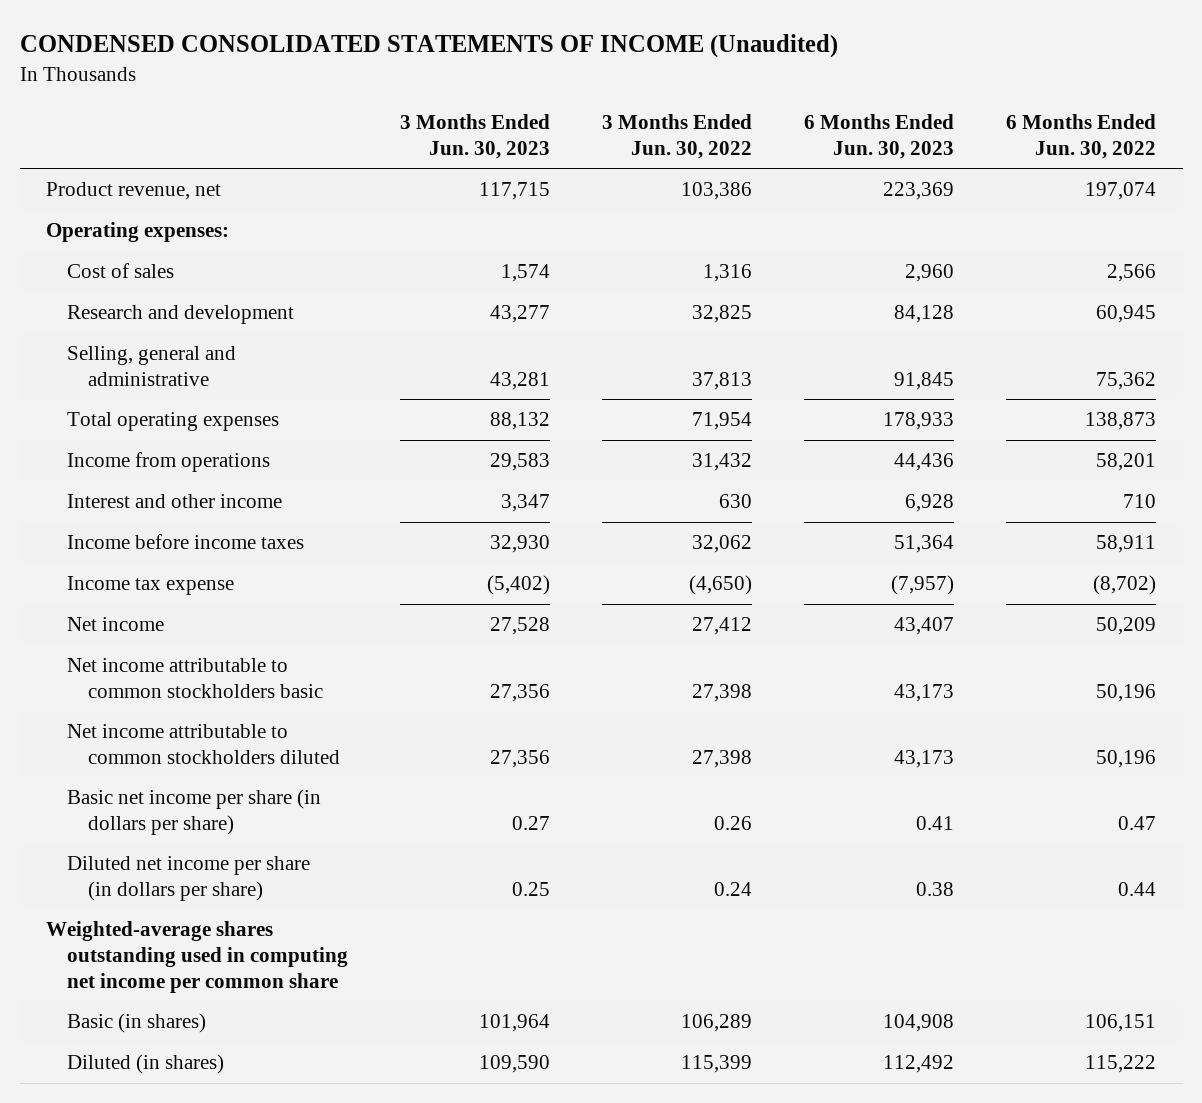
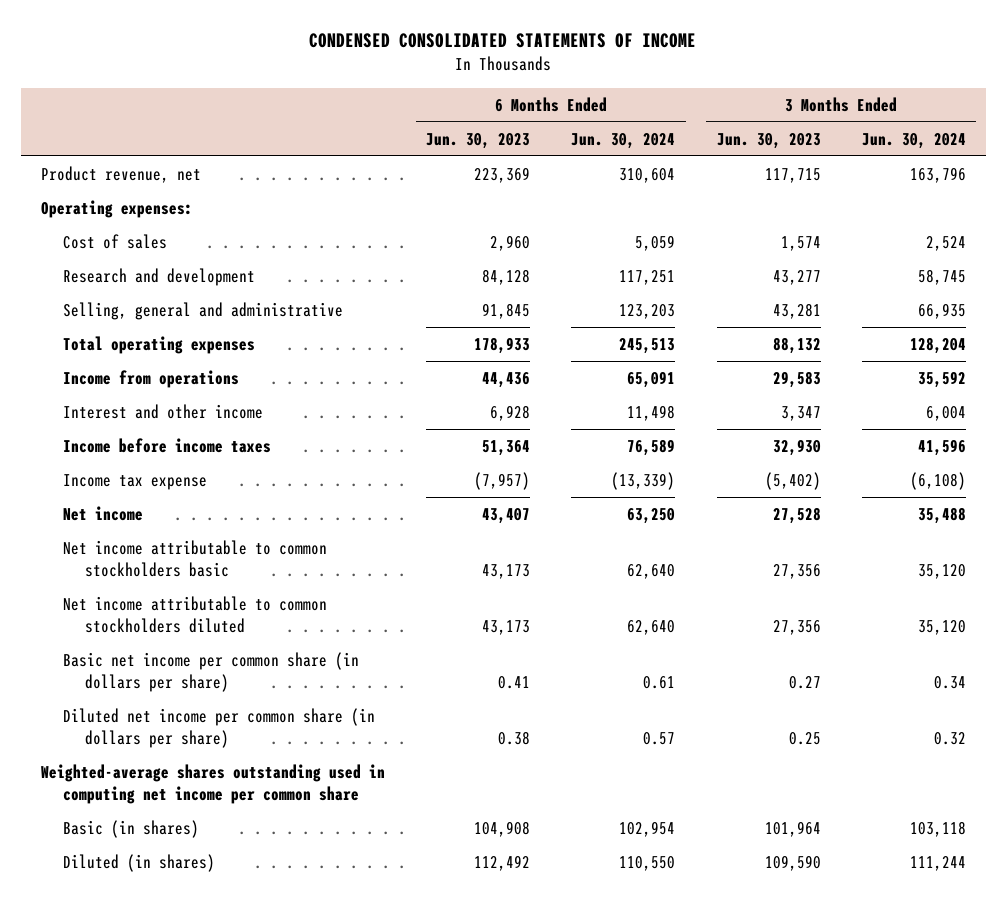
[19,34,838,59] CONDENSED CONSOLIDATED STATEMENTS OF INCOME (Unaudited) -> [309,33,697,49] CONDENSED CONSOLIDATED STATEMENTS OF INCOME
[602,114,753,159] 3 Months Ended Jun. 30, 2022 -> none
[1006,114,1157,159] 6 Months Ended Jun. 30, 2022 -> none
none -> [571,132,676,149] Jun. 30, 2024
none -> [861,132,966,149] Jun. 30, 2024
[66,789,321,835] Basic net income per share (in dollars per share) -> [63,652,360,693] Basic net income per common share (in dollars per share)
[66,856,310,901] Diluted net income per share (in dollars per share) -> [63,708,376,749] Diluted net income per common share (in dollars per share)

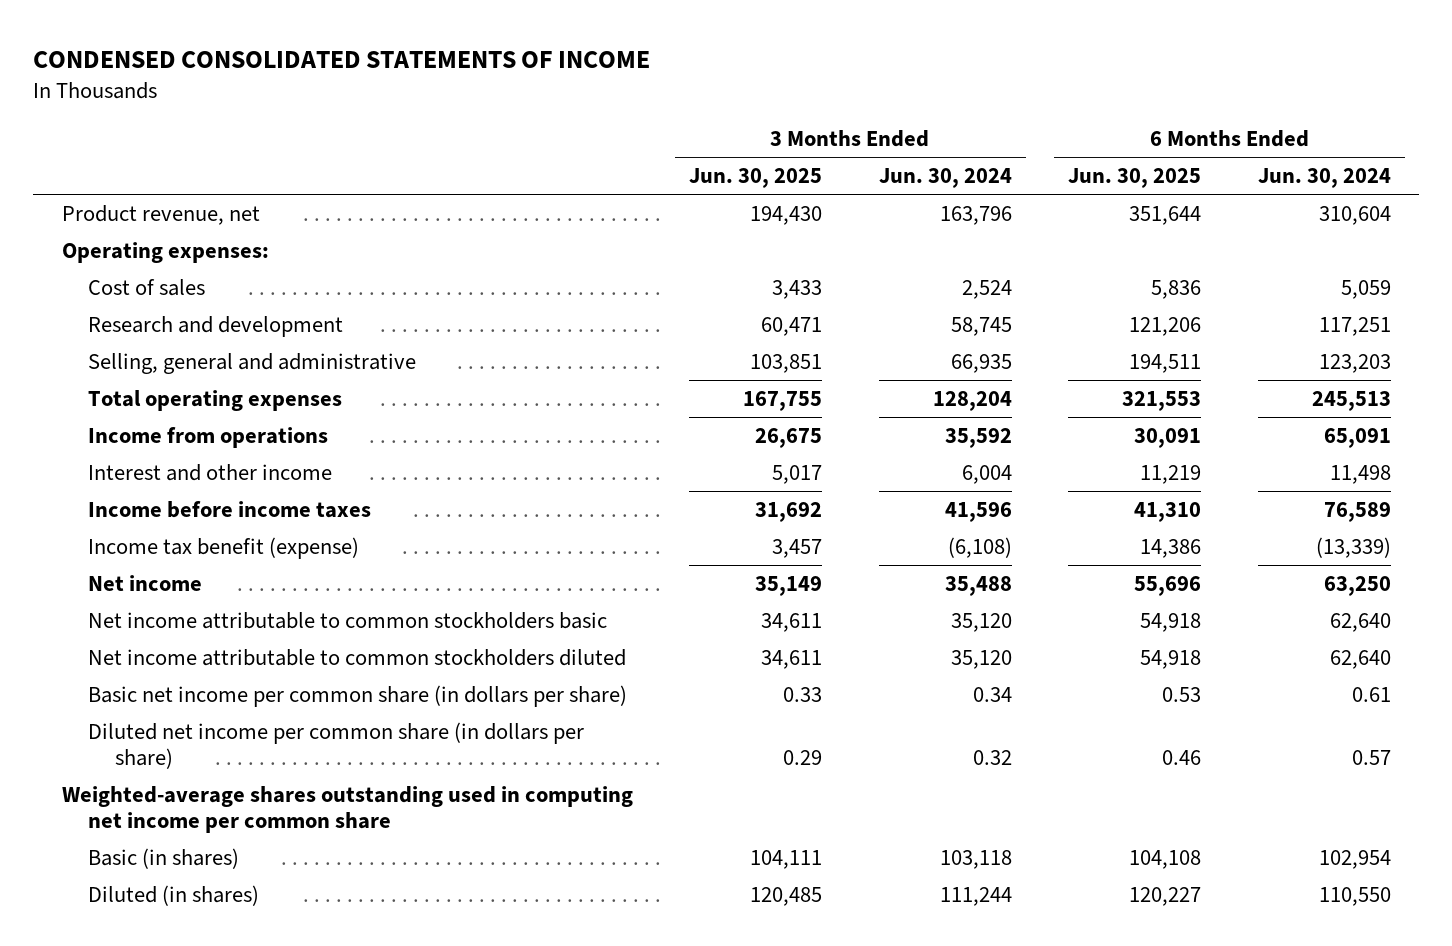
[426,132,531,149] Jun. 30, 2023 -> none
[716,132,821,149] Jun. 30, 2023 -> none
none -> [689,168,823,189] Jun. 30, 2025
none -> [1068,168,1202,189] Jun. 30, 2025
[63,474,208,491] Income tax expense -> [88,536,360,559] Income tax benefit (expense)

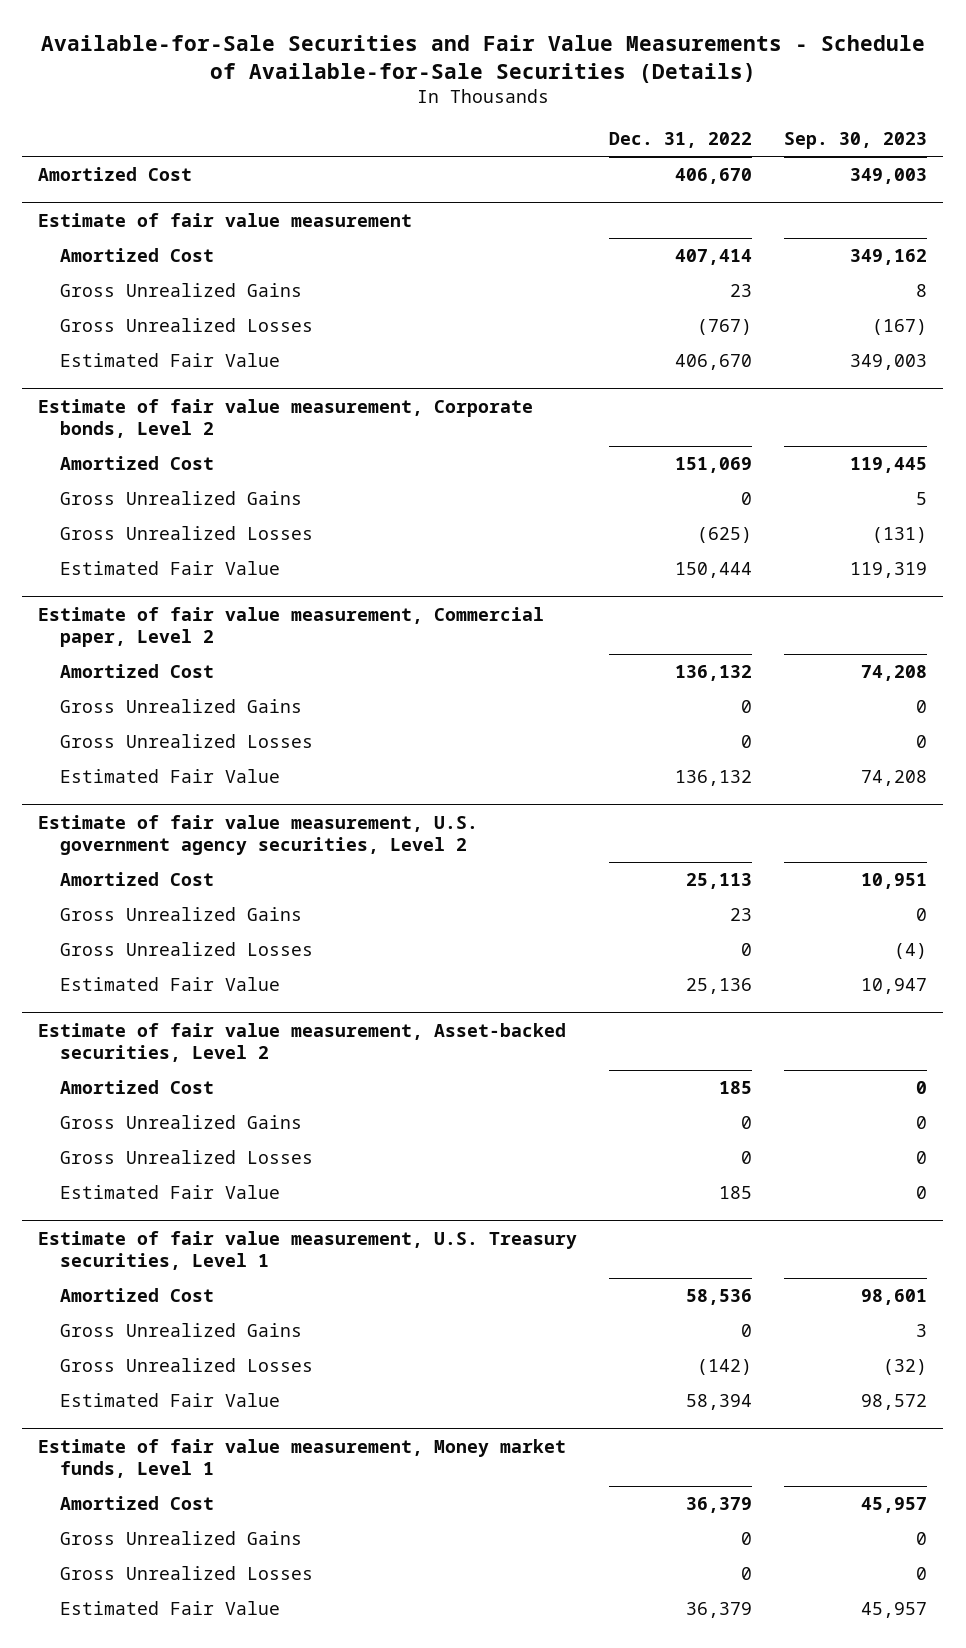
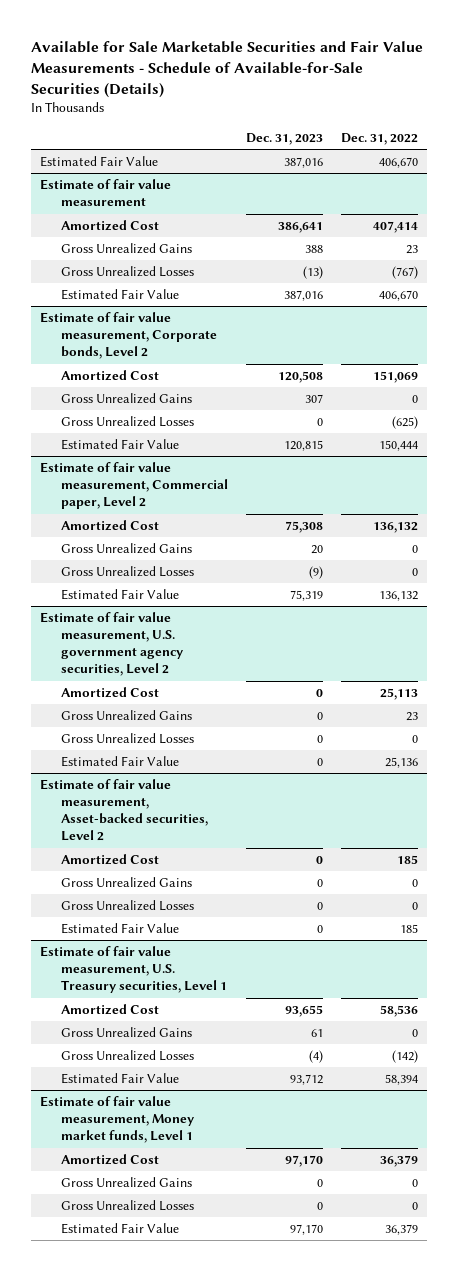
[40,34,925,83] Available-for-Sale Securities and Fair Value Measurements - Schedule of Available-for-Sale Securities (Details) -> [31,41,424,99] Available for Sale Marketable Securities and Fair Value Measurements - Schedule of Available-for-Sale Securities (Details)
[784,132,928,150] Sep. 30, 2023 -> none
none -> [245,133,323,146] Dec. 31, 2023
[38,167,193,182] Amortized Cost -> [40,156,159,168] Estimated Fair Value

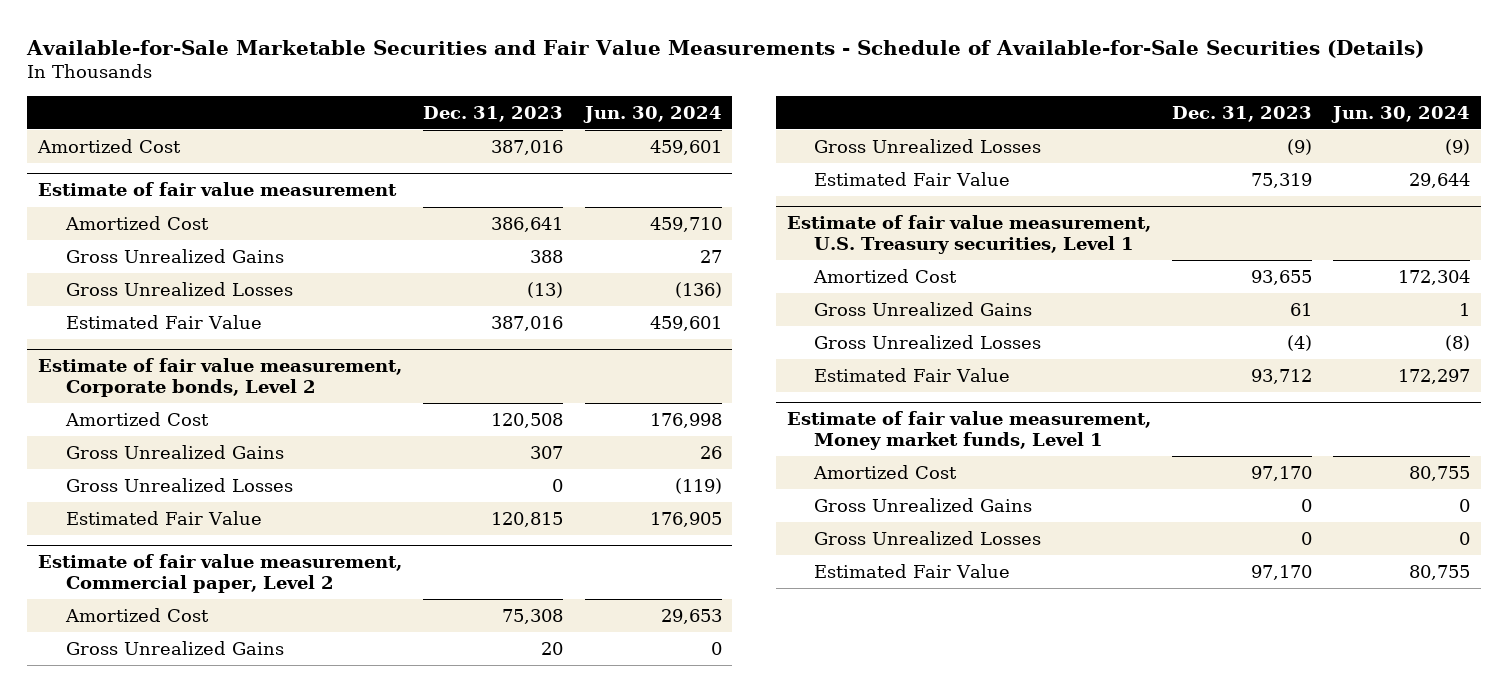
[31,41,424,99] Available for Sale Marketable Securities and Fair Value Measurements - Schedule of Available-for-Sale Securities (Details) -> [26,39,1425,58] Available-for-Sale Marketable Securities and Fair Value Measurements - Schedule of Available-for-Sale Securities (Details)
[341,133,419,146] Dec. 31, 2022 -> none
none -> [582,105,722,123] Jun. 30, 2024
[40,156,159,168] Estimated Fair Value -> [37,139,182,154] Amortized Cost
[40,612,183,677] Estimate of fair value measurement, U.S. government agency securities, Level 2 -> none
[60,687,159,699] Amortized Cost -> none
[60,710,192,722] Gross Unrealized Gains -> none
[60,733,194,745] Gross Unrealized Losses -> none
[60,756,179,768] Estimated Fair Value -> none
[40,779,208,842] Estimate of fair value measurement, Asset-backed securities, Level 2 -> none
[60,854,159,866] Amortized Cost -> none
[60,877,192,889] Gross Unrealized Gains -> none
[60,900,194,912] Gross Unrealized Losses -> none
[60,923,179,935] Estimated Fair Value -> none

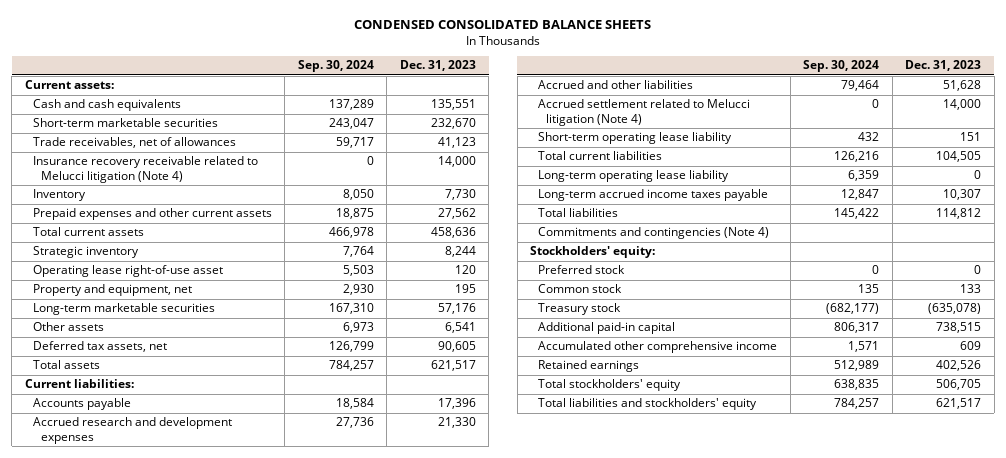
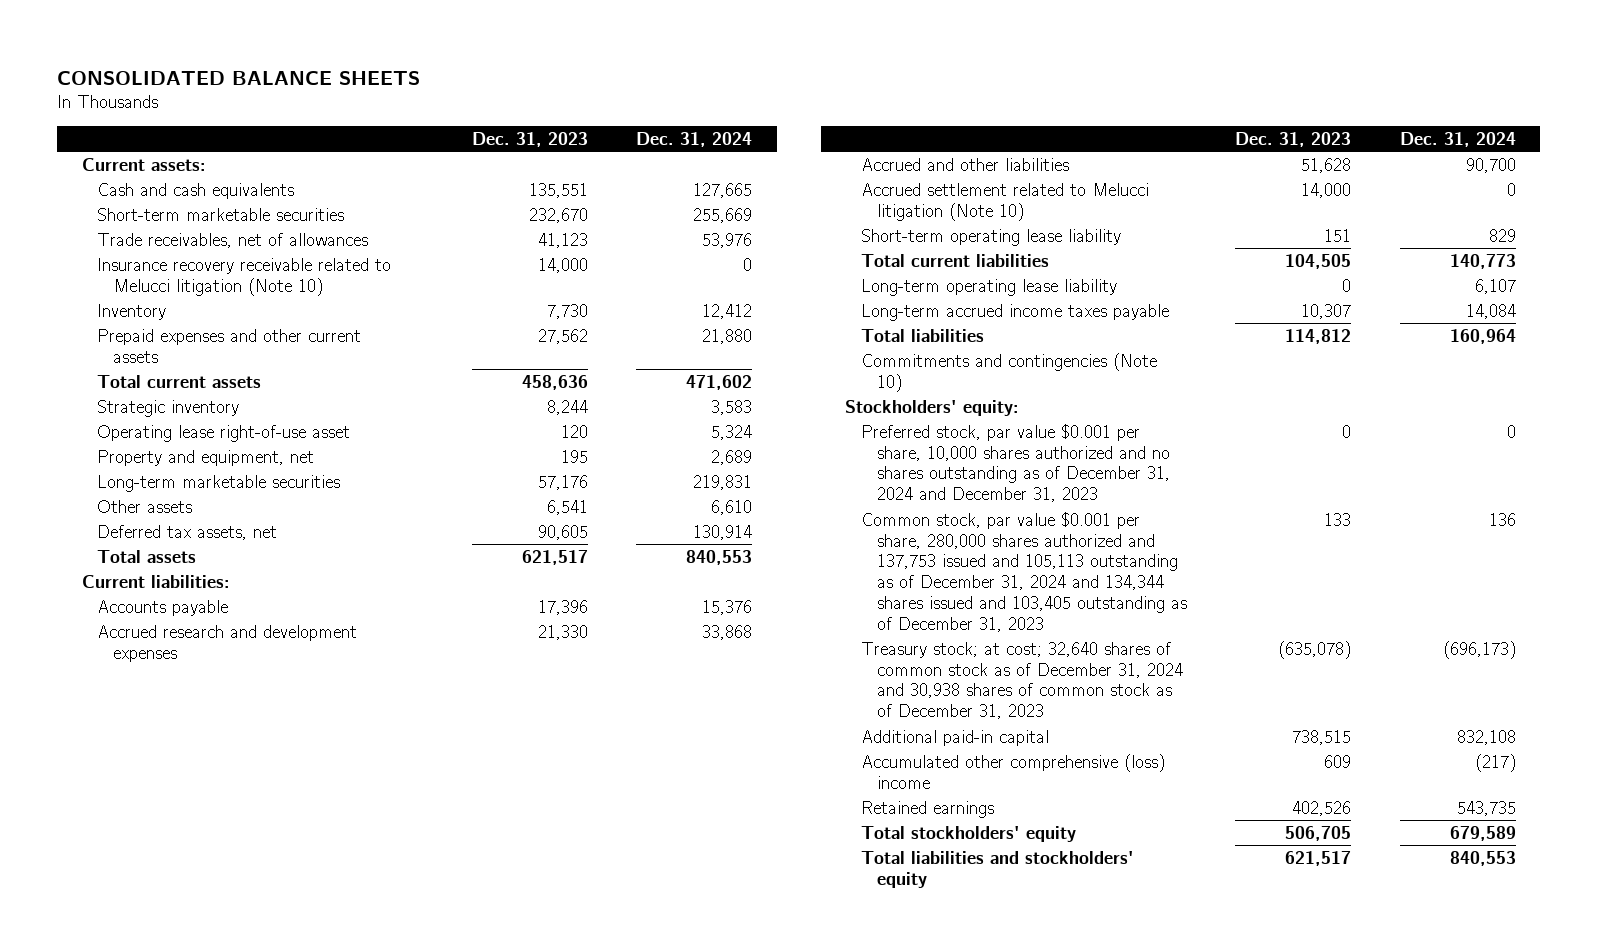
[353,20,651,30] CONDENSED CONSOLIDATED BALANCE SHEETS -> [57,70,421,85] CONSOLIDATED BALANCE SHEETS
[297,60,374,73] Sep. 30, 2024 -> none
none -> [636,131,753,147] Dec. 31, 2024
[32,156,258,183] Insurance recovery receivable related to Melucci litigation (Note 4) -> [97,257,392,296] Insurance recovery receivable related to Melucci litigation (Note 10)
[538,99,751,126] Accrued settlement related to Melucci litigation (Note 4) -> [860,182,1149,221] Accrued settlement related to Melucci litigation (Note 10)
[538,227,770,240] Commitments and contingencies (Note 4) -> [860,352,1157,392] Commitments and contingencies (Note 10)
[538,265,626,275] Preferred stock -> none
none -> [860,423,1170,503] Preferred stock, par value $0.001 per share, 10,000 shares authorized and no shares outstanding as of December 31, 2024 and December 31, 2023
[538,284,623,294] Common stock -> [860,511,1187,632] Common stock, par value $0.001 per share, 280,000 shares authorized and 137,753 issued and 105,113 outstanding as of December 31, 2024 and 134,344 shares issued and 103,405 outstanding as of December 31, 2023
[538,303,622,316] Treasury stock -> [860,641,1183,720] Treasury stock; at cost; 32,640 shares of common stock as of December 31, 2024 and 30,938 shares of common stock as of December 31, 2023
[538,341,778,354] Accumulated other comprehensive income -> [860,753,1165,789] Accumulated other comprehensive (loss) income

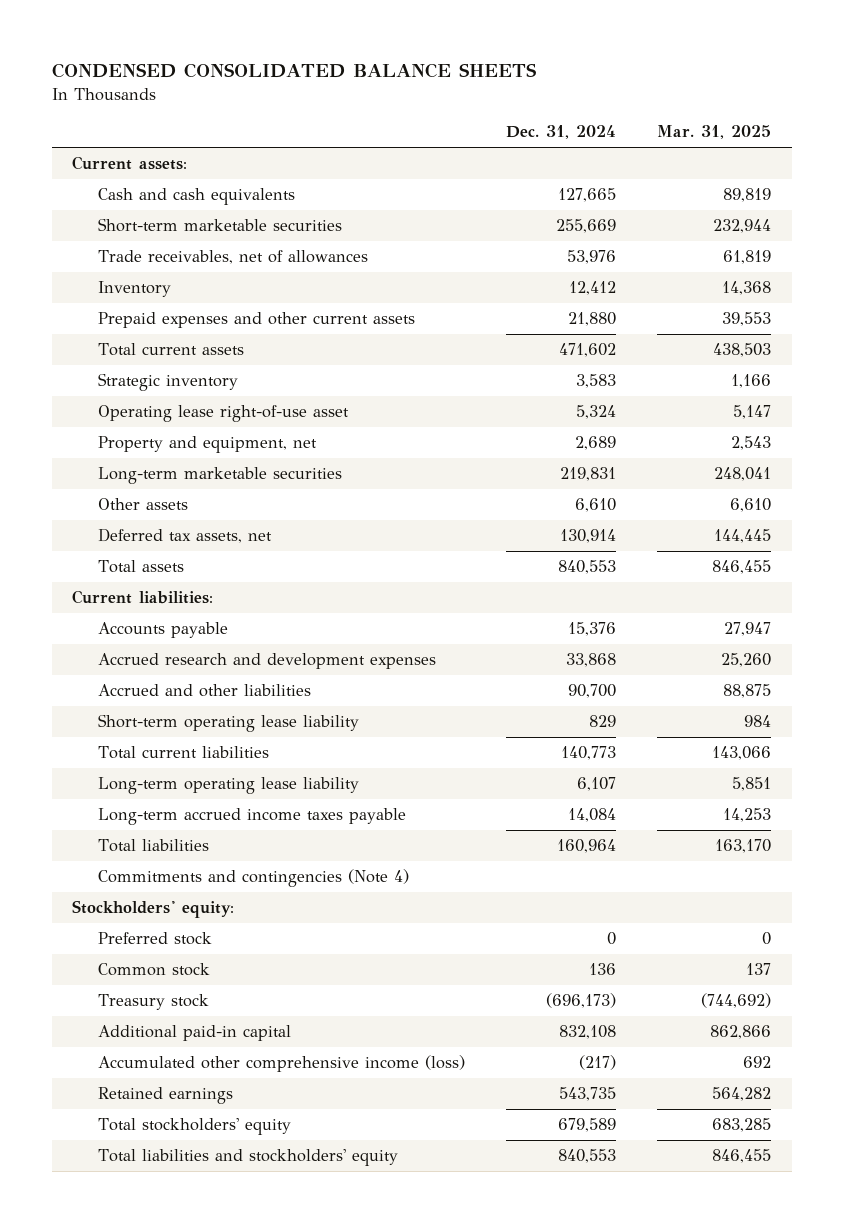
[57,70,421,85] CONSOLIDATED BALANCE SHEETS -> [51,63,537,79] CONDENSED CONSOLIDATED BALANCE SHEETS
[471,131,588,147] Dec. 31, 2023 -> none
none -> [657,125,772,140] Mar. 31, 2025
[97,257,392,296] Insurance recovery receivable related to Melucci litigation (Note 10) -> none
[860,182,1149,221] Accrued settlement related to Melucci litigation (Note 10) -> none
[860,352,1157,392] Commitments and contingencies (Note 10) -> [97,869,409,888] Commitments and contingencies (Note 4)
[860,423,1170,503] Preferred stock, par value $0.001 per share, 10,000 shares authorized and no shares outstanding as of December 31, 2024 and December 31, 2023 -> [97,932,212,946] Preferred stock
[860,511,1187,632] Common stock, par value $0.001 per share, 280,000 shares authorized and 137,753 issued and 105,113 outstanding as of December 31, 2024 and 134,344 shares issued and 103,405 outstanding as of December 31, 2023 -> [97,963,210,977] Common stock
[860,641,1183,720] Treasury stock; at cost; 32,640 shares of common stock as of December 31, 2024 and 30,938 shares of common stock as of December 31, 2023 -> [97,994,209,1011] Treasury stock
[860,753,1165,789] Accumulated other comprehensive (loss) income -> [97,1055,465,1073] Accumulated other comprehensive income (loss)

